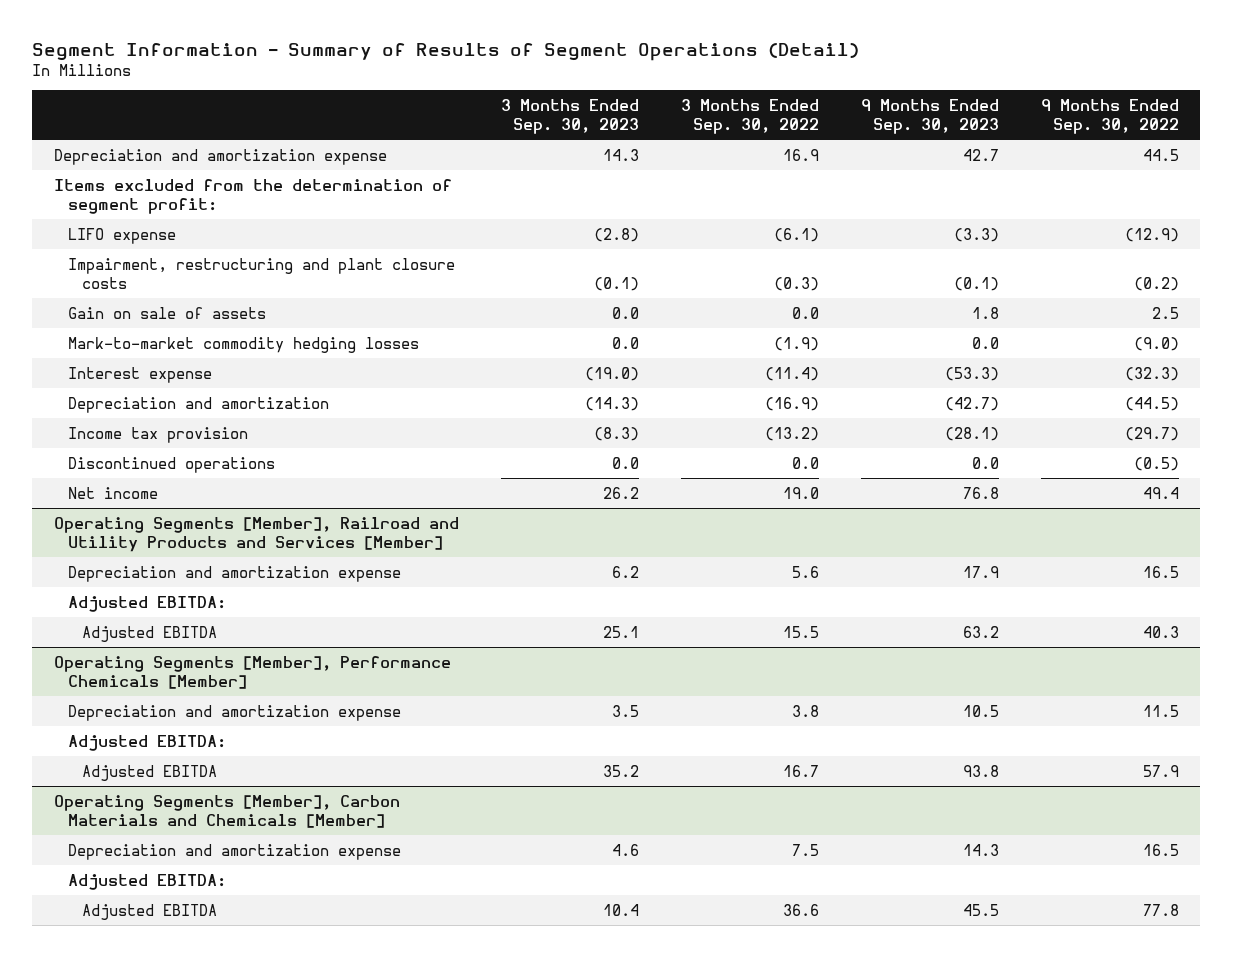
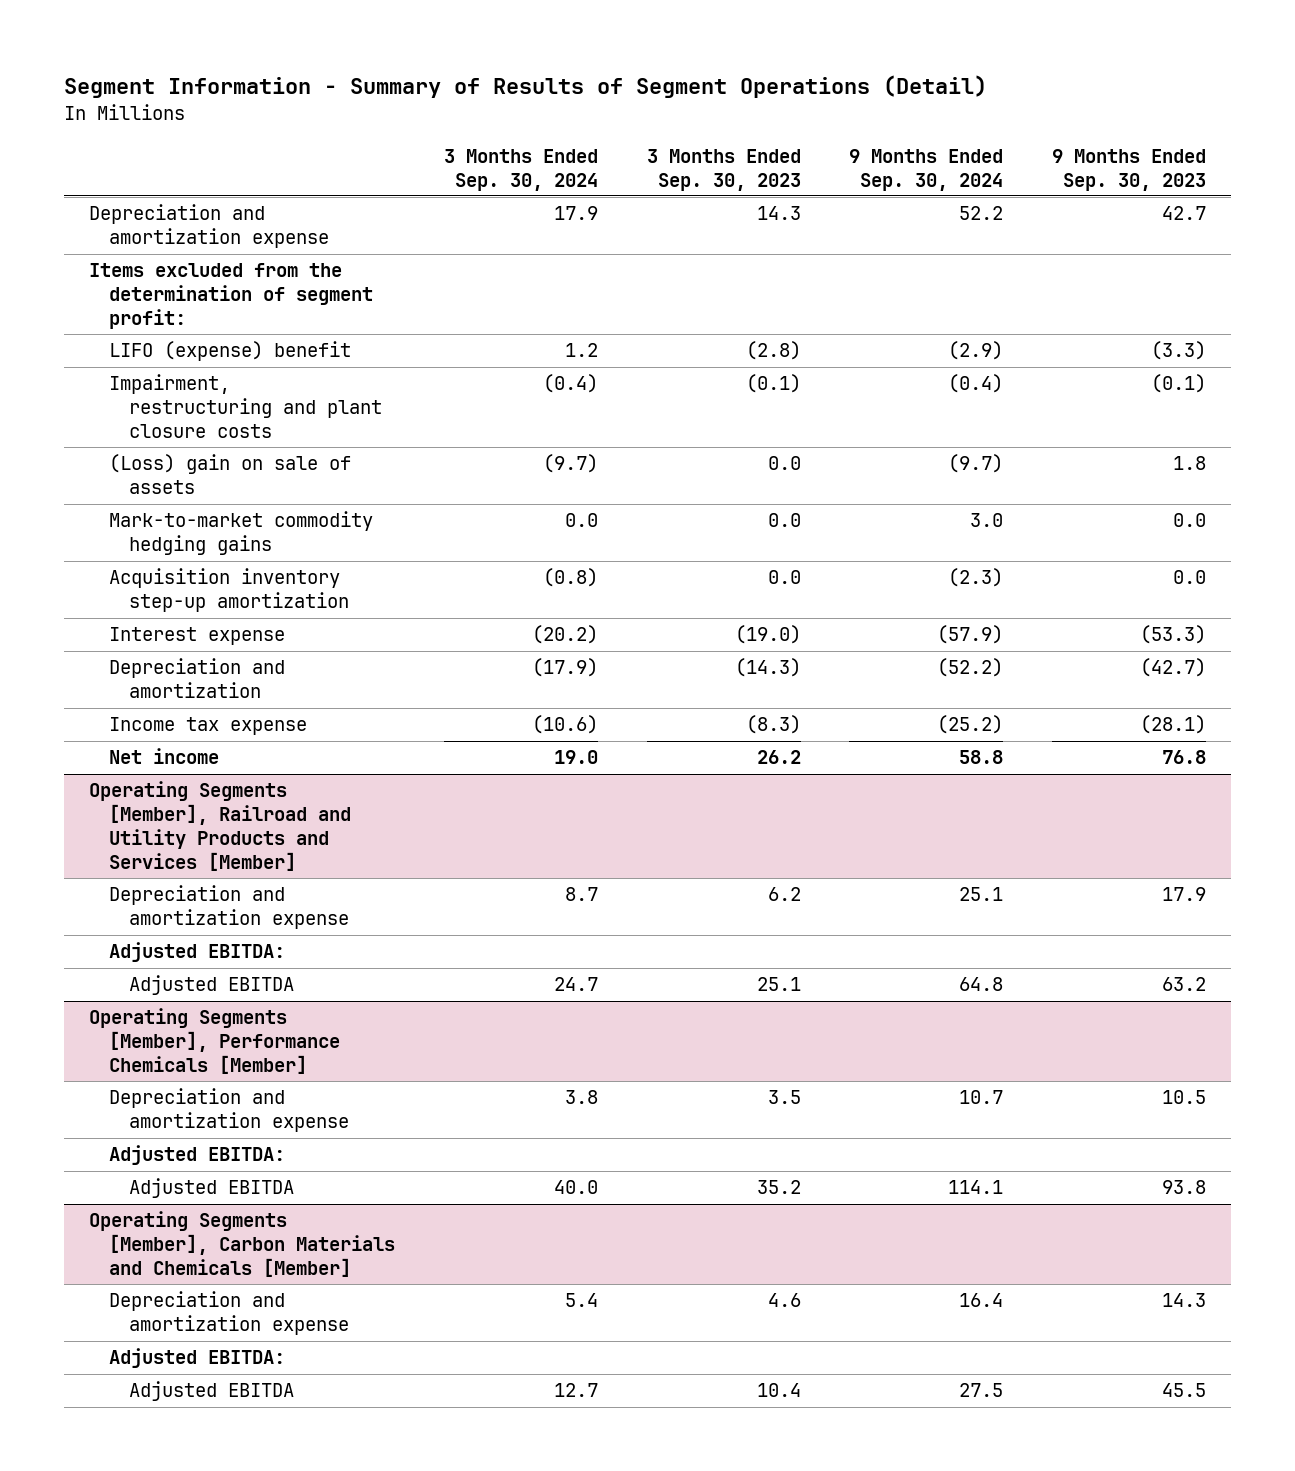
[680,99,819,134] 3 Months Ended Sep. 30, 2022 -> none
[1041,99,1180,134] 9 Months Ended Sep. 30, 2022 -> none
none -> [443,148,598,191] 3 Months Ended Sep. 30, 2024
none -> [849,148,1004,191] 9 Months Ended Sep. 30, 2024
[67,227,176,244] LIFO expense -> [108,341,351,362] LIFO (expense) benefit
[67,306,266,319] Gain on sale of assets -> [108,454,351,495] (Loss) gain on sale of assets
[67,336,419,353] Mark-to-market commodity hedging losses -> [108,511,373,556] Mark-to-market commodity hedging gains
none -> [108,568,349,613] Acquisition inventory step-up amortization
[67,456,275,473] Discontinued operations -> none
[67,426,248,443] Income tax provision -> [108,717,307,736] Income tax expense

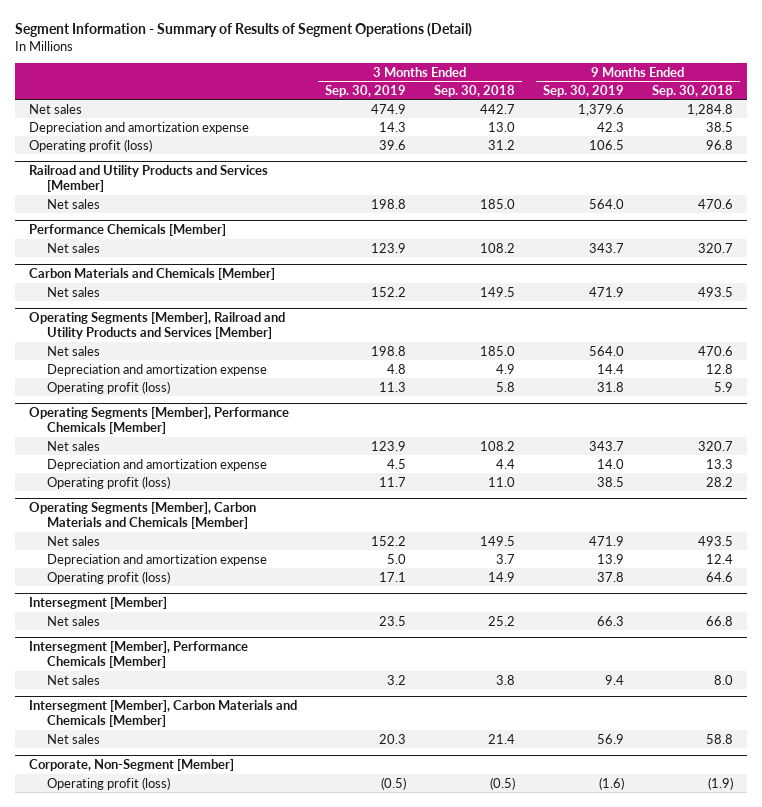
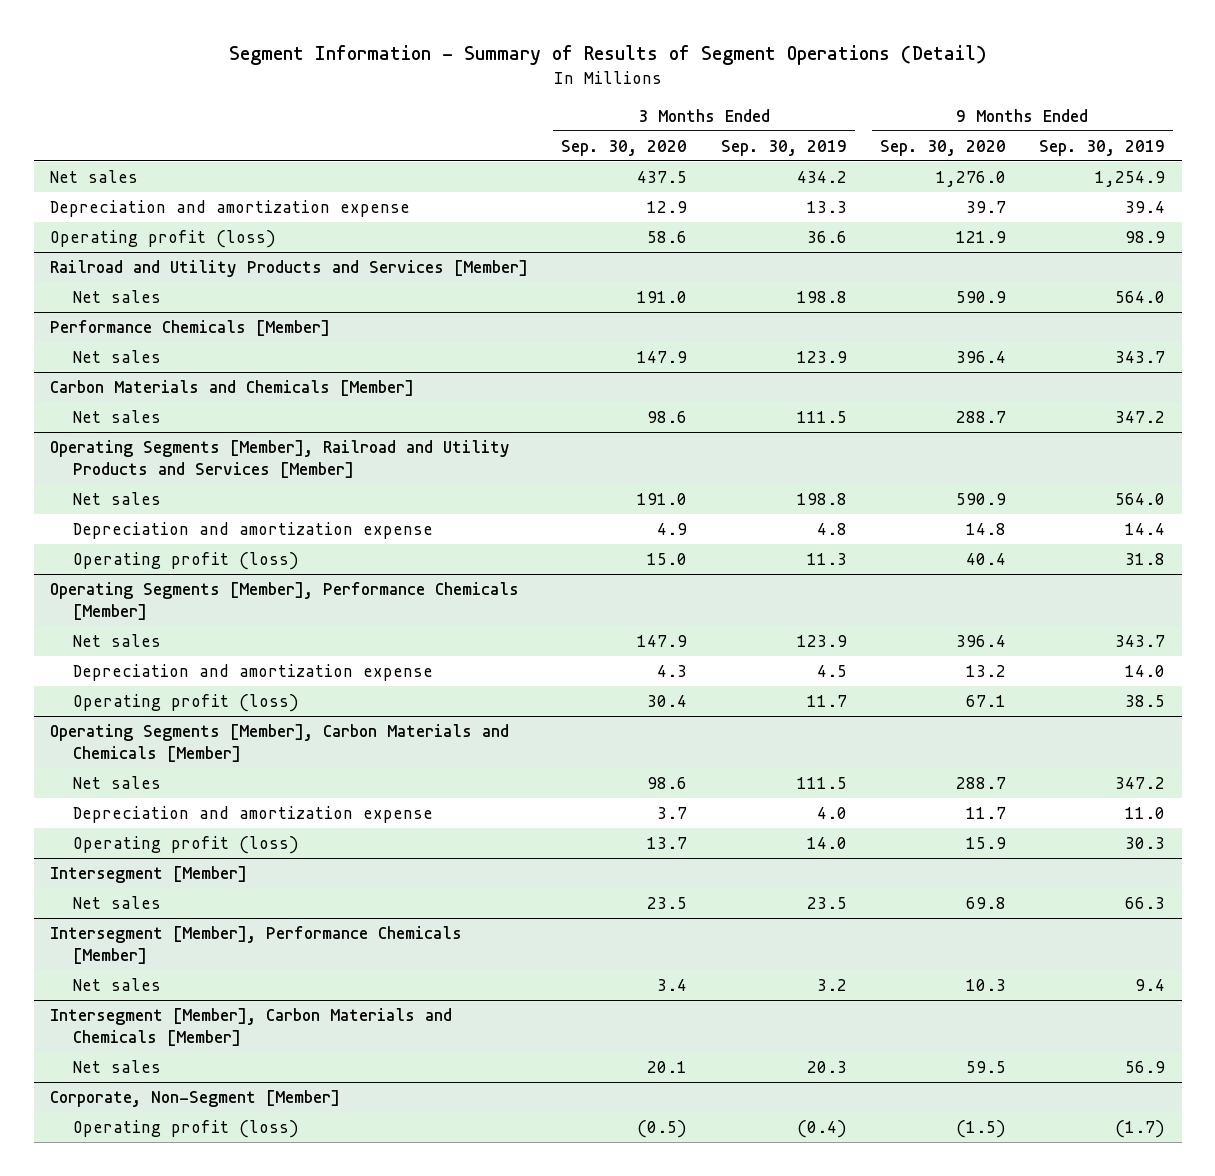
[433,84,515,97] Sep. 30, 2018 -> none
[651,84,733,97] Sep. 30, 2018 -> none
none -> [561,139,688,156] Sep. 30, 2020
none -> [879,139,1006,156] Sep. 30, 2020
[370,103,406,114] 474.9 -> [796,170,847,183] 434.2
[577,103,624,116] 1,379.6 -> [1094,170,1165,187] 1,254.9
[378,121,406,132] 14.3 -> [806,200,847,213] 13.3
[596,121,624,132] 42.3 -> [1124,200,1165,213] 39.4
[378,139,406,150] 39.6 -> [806,230,847,243] 36.6
[588,139,624,150] 106.5 -> [1124,230,1165,243] 98.9
[370,286,406,297] 152.2 -> [796,410,847,423] 111.5
[588,286,624,297] 471.9 -> [1114,410,1165,423] 347.2
[370,535,406,546] 152.2 -> [796,776,847,789] 111.5
[588,535,624,546] 471.9 -> [1114,776,1165,789] 347.2
[386,553,406,564] 5.0 -> [816,806,847,819] 4.0
[596,553,624,564] 13.9 -> [1124,806,1165,819] 11.0
[378,571,406,582] 17.1 -> [806,836,847,849] 14.0
[596,571,624,582] 37.8 -> [1124,836,1165,849] 30.3
[380,776,406,790] (0.5) -> [796,1119,847,1138] (0.4)
[598,776,624,790] (1.6) -> [1114,1119,1165,1138] (1.7)

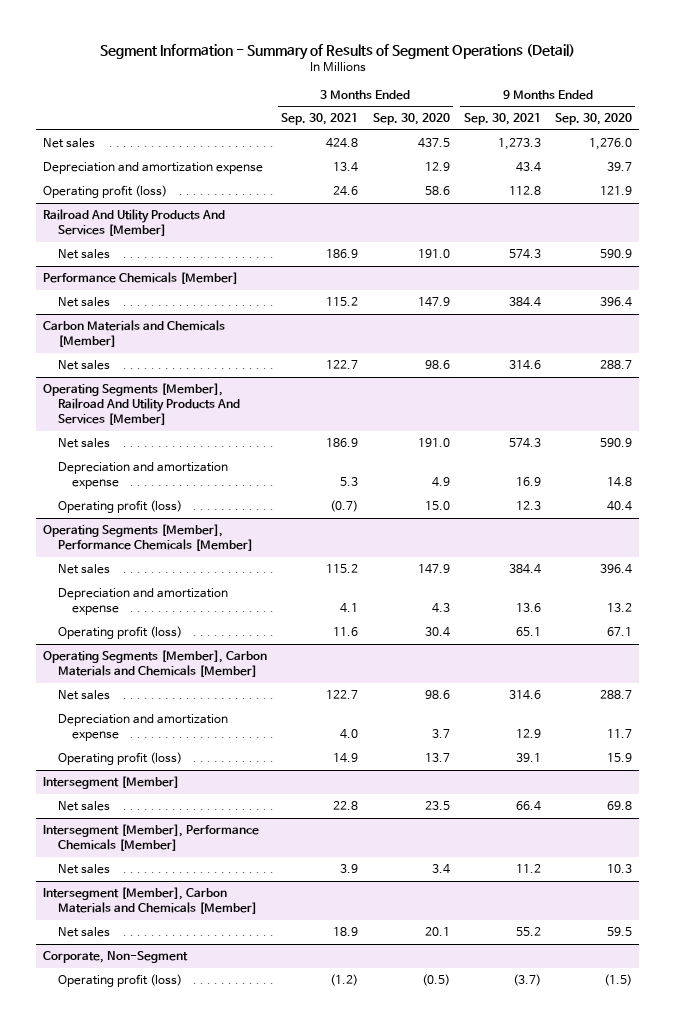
[720,139,847,156] Sep. 30, 2019 -> none
[1038,139,1165,156] Sep. 30, 2019 -> none
none -> [281,113,359,126] Sep. 30, 2021
none -> [463,113,541,126] Sep. 30, 2021
[50,259,529,277] Railroad and Utility Products and Services [Member] -> [43,209,226,237] Railroad And Utility Products And Services [Member]
[50,439,511,478] Operating Segments [Member], Railroad and Utility Products and Services [Member] -> [43,383,240,426] Operating Segments [Member], Railroad And Utility Products And Services [Member]
[50,1089,341,1107] Corporate, Non-Segment [Member] -> [43,951,189,964] Corporate, Non-Segment

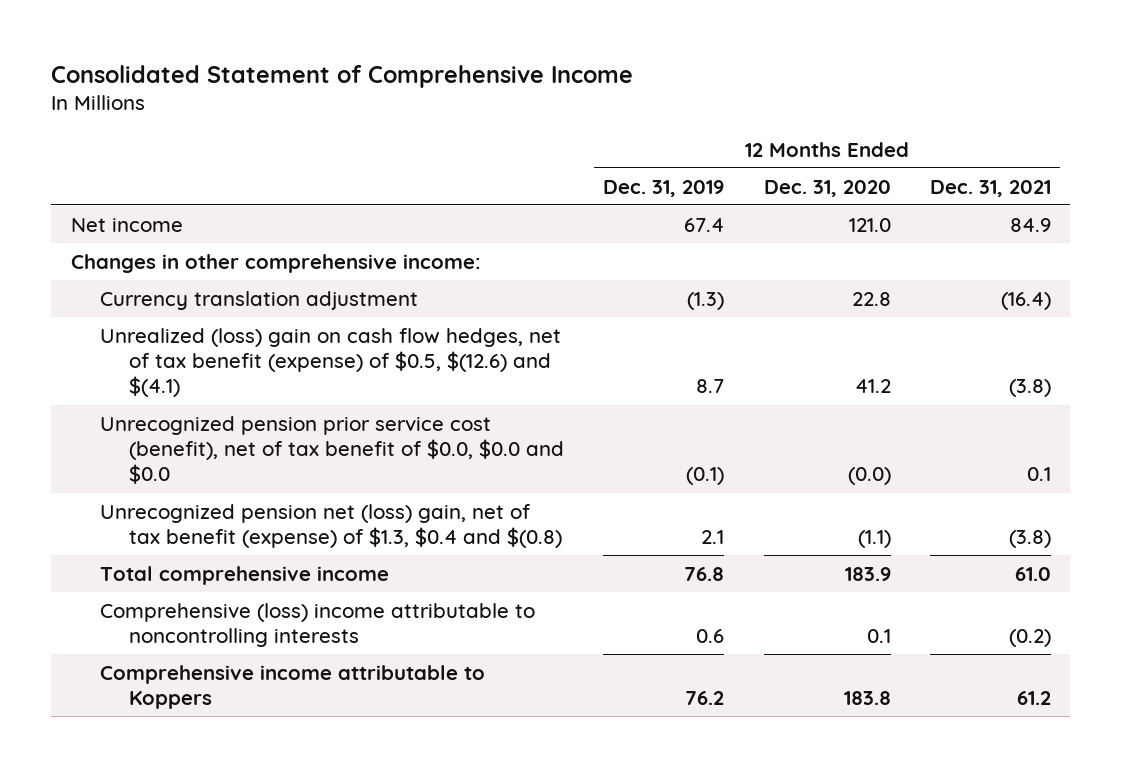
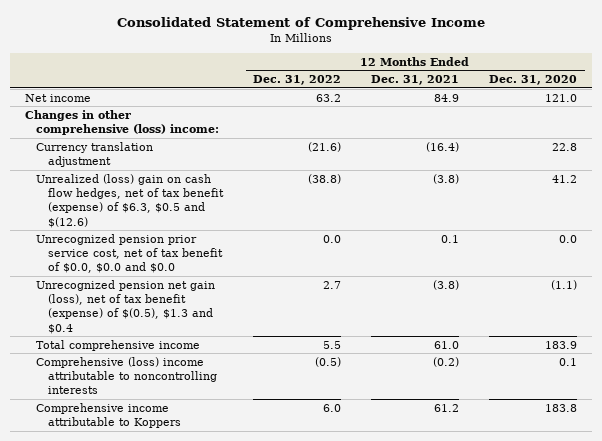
[603,179,725,197] Dec. 31, 2019 -> none
none -> [253,75,342,86] Dec. 31, 2022
[70,253,481,273] Changes in other comprehensive income: -> [24,109,220,136] Changes in other comprehensive (loss) income:
[100,327,562,398] Unrealized (loss) gain on cash flow hedges, net of tax benefit (expense) of $0.5, $(12.6) and $(4.1) -> [36,173,224,228] Unrealized (loss) gain on cash flow hedges, net of tax benefit (expense) of $6.3, $0.5 and $(12.6)
[100,415,565,485] Unrecognized pension prior service cost (benefit), net of tax benefit of $0.0, $0.0 and $0.0 -> [36,233,223,274] Unrecognized pension prior service cost, net of tax benefit of $0.0, $0.0 and $0.0
[847,467,891,486] (0.0) -> [559,234,578,243] 0.0
[100,503,563,549] Unrecognized pension net (loss) gain, net of tax benefit (expense) of $1.3, $0.4 and $(0.8) -> [36,279,216,334] Unrecognized pension net gain (loss), net of tax benefit (expense) of $(0.5), $1.3 and $0.4

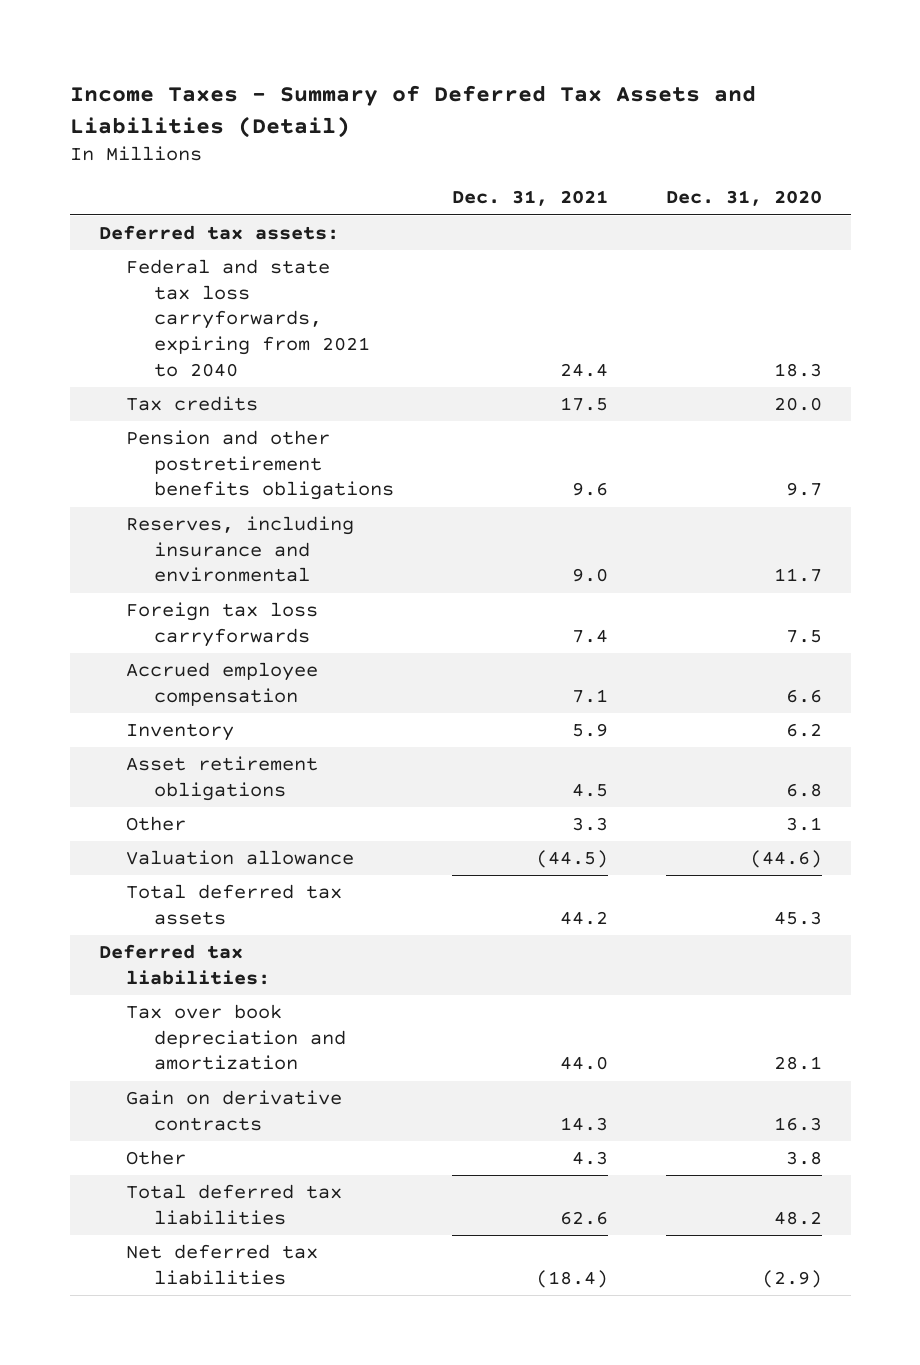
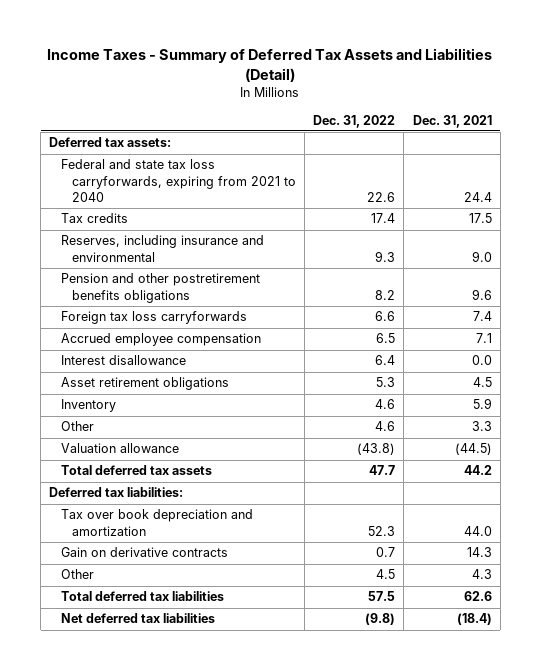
[665,190,822,207] Dec. 31, 2020 -> none
none -> [313,114,396,128] Dec. 31, 2022
[126,430,394,501] Pension and other postretirement benefits obligations -> [60,273,260,303] Pension and other postretirement benefits obligations
none -> [60,355,186,366] Interest disallowance
[126,723,235,742] Inventory -> [60,399,116,413] Inventory

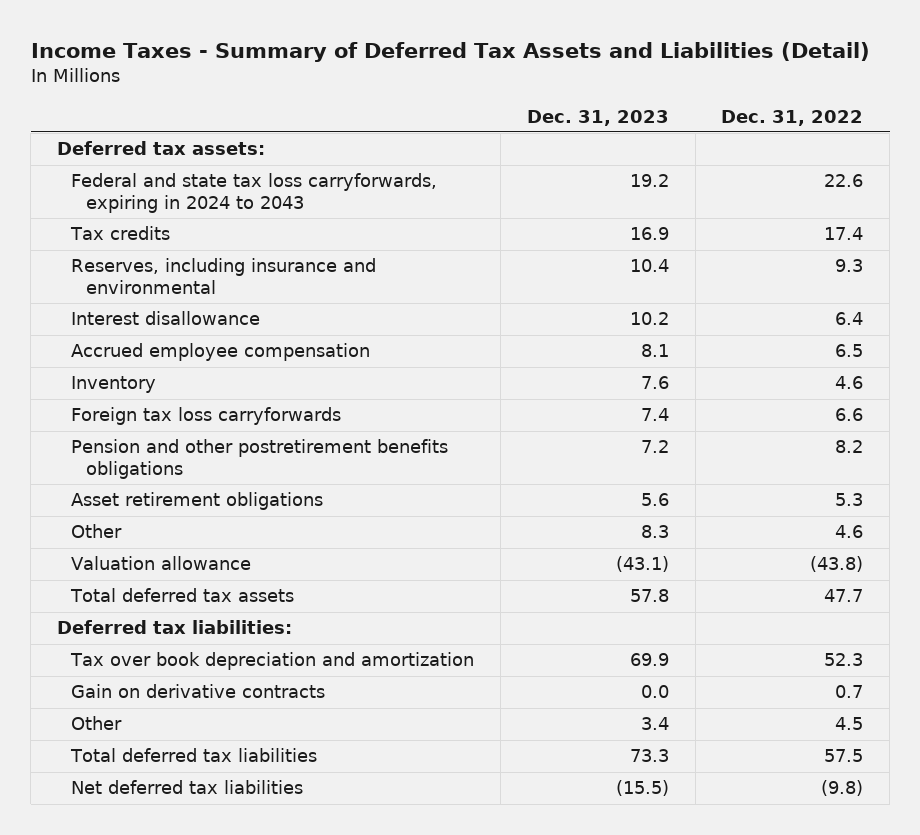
[412,114,492,128] Dec. 31, 2021 -> none
none -> [526,109,669,126] Dec. 31, 2023
[60,159,297,202] Federal and state tax loss carryforwards, expiring from 2021 to 2040 -> [71,173,438,213] Federal and state tax loss carryforwards, expiring in 2024 to 2043
[60,333,261,347] Accrued employee compensation -> [71,343,371,362] Accrued employee compensation
[60,311,247,325] Foreign tax loss carryforwards -> [71,407,342,426] Foreign tax loss carryforwards
[60,273,260,303] Pension and other postretirement benefits obligations -> [71,439,449,479] Pension and other postretirement benefits obligations
[60,377,229,391] Asset retirement obligations -> [71,492,324,511] Asset retirement obligations

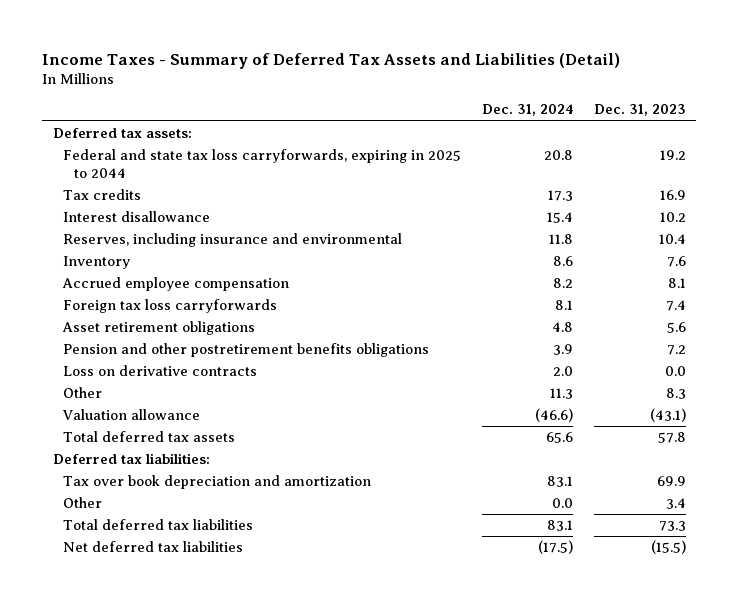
[721,109,864,126] Dec. 31, 2022 -> none
none -> [482,104,574,117] Dec. 31, 2024
[71,173,438,213] Federal and state tax loss carryforwards, expiring in 2024 to 2043 -> [63,149,462,179] Federal and state tax loss carryforwards, expiring in 2025 to 2044
[71,258,377,294] Reserves, including insurance and environmental -> [63,233,403,248] Reserves, including insurance and environmental
[71,343,371,362] Accrued employee compensation -> [62,277,290,292] Accrued employee compensation
[71,439,449,479] Pension and other postretirement benefits obligations -> [63,343,430,358] Pension and other postretirement benefits obligations
none -> [63,365,258,377] Loss on derivative contracts
[71,684,326,699] Gain on derivative contracts -> none

